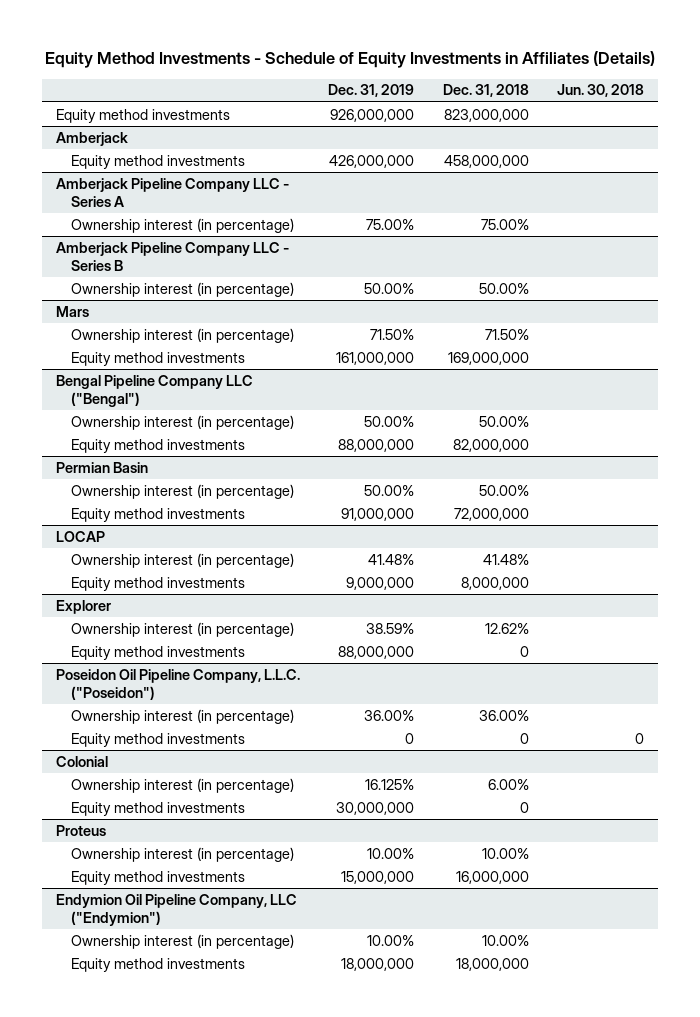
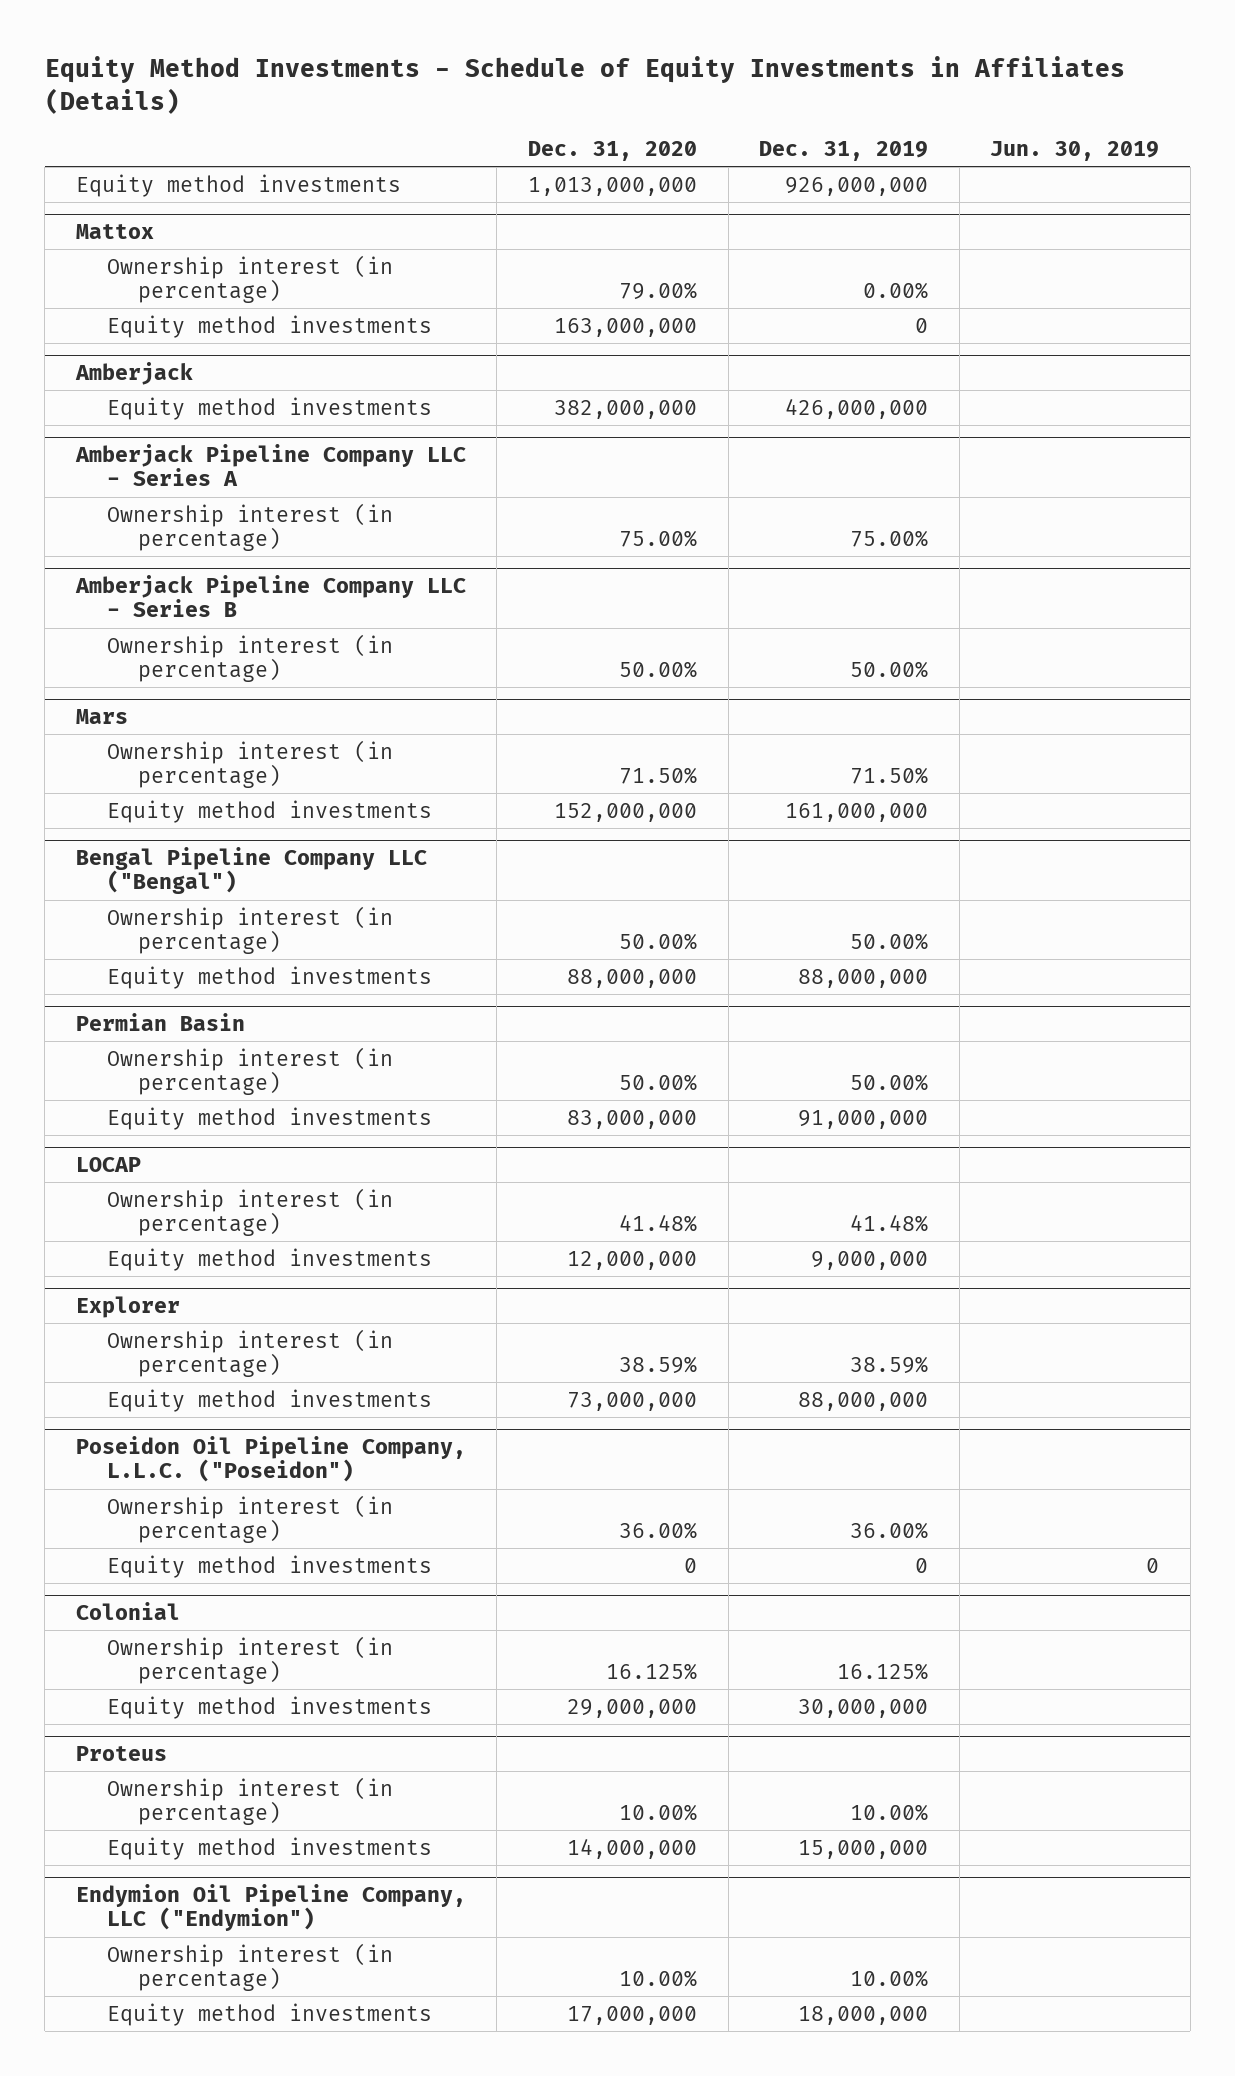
[442,84,529,98] Dec. 31, 2018 -> none
[557,84,645,98] Jun. 30, 2018 -> none
none -> [528,141,698,162] Dec. 31, 2020
none -> [990,141,1160,162] Jun. 30, 2019
none -> [75,224,154,240] Mattox
none -> [107,254,394,304] Ownership interest (in percentage)
none -> [107,314,433,338] Equity method investments

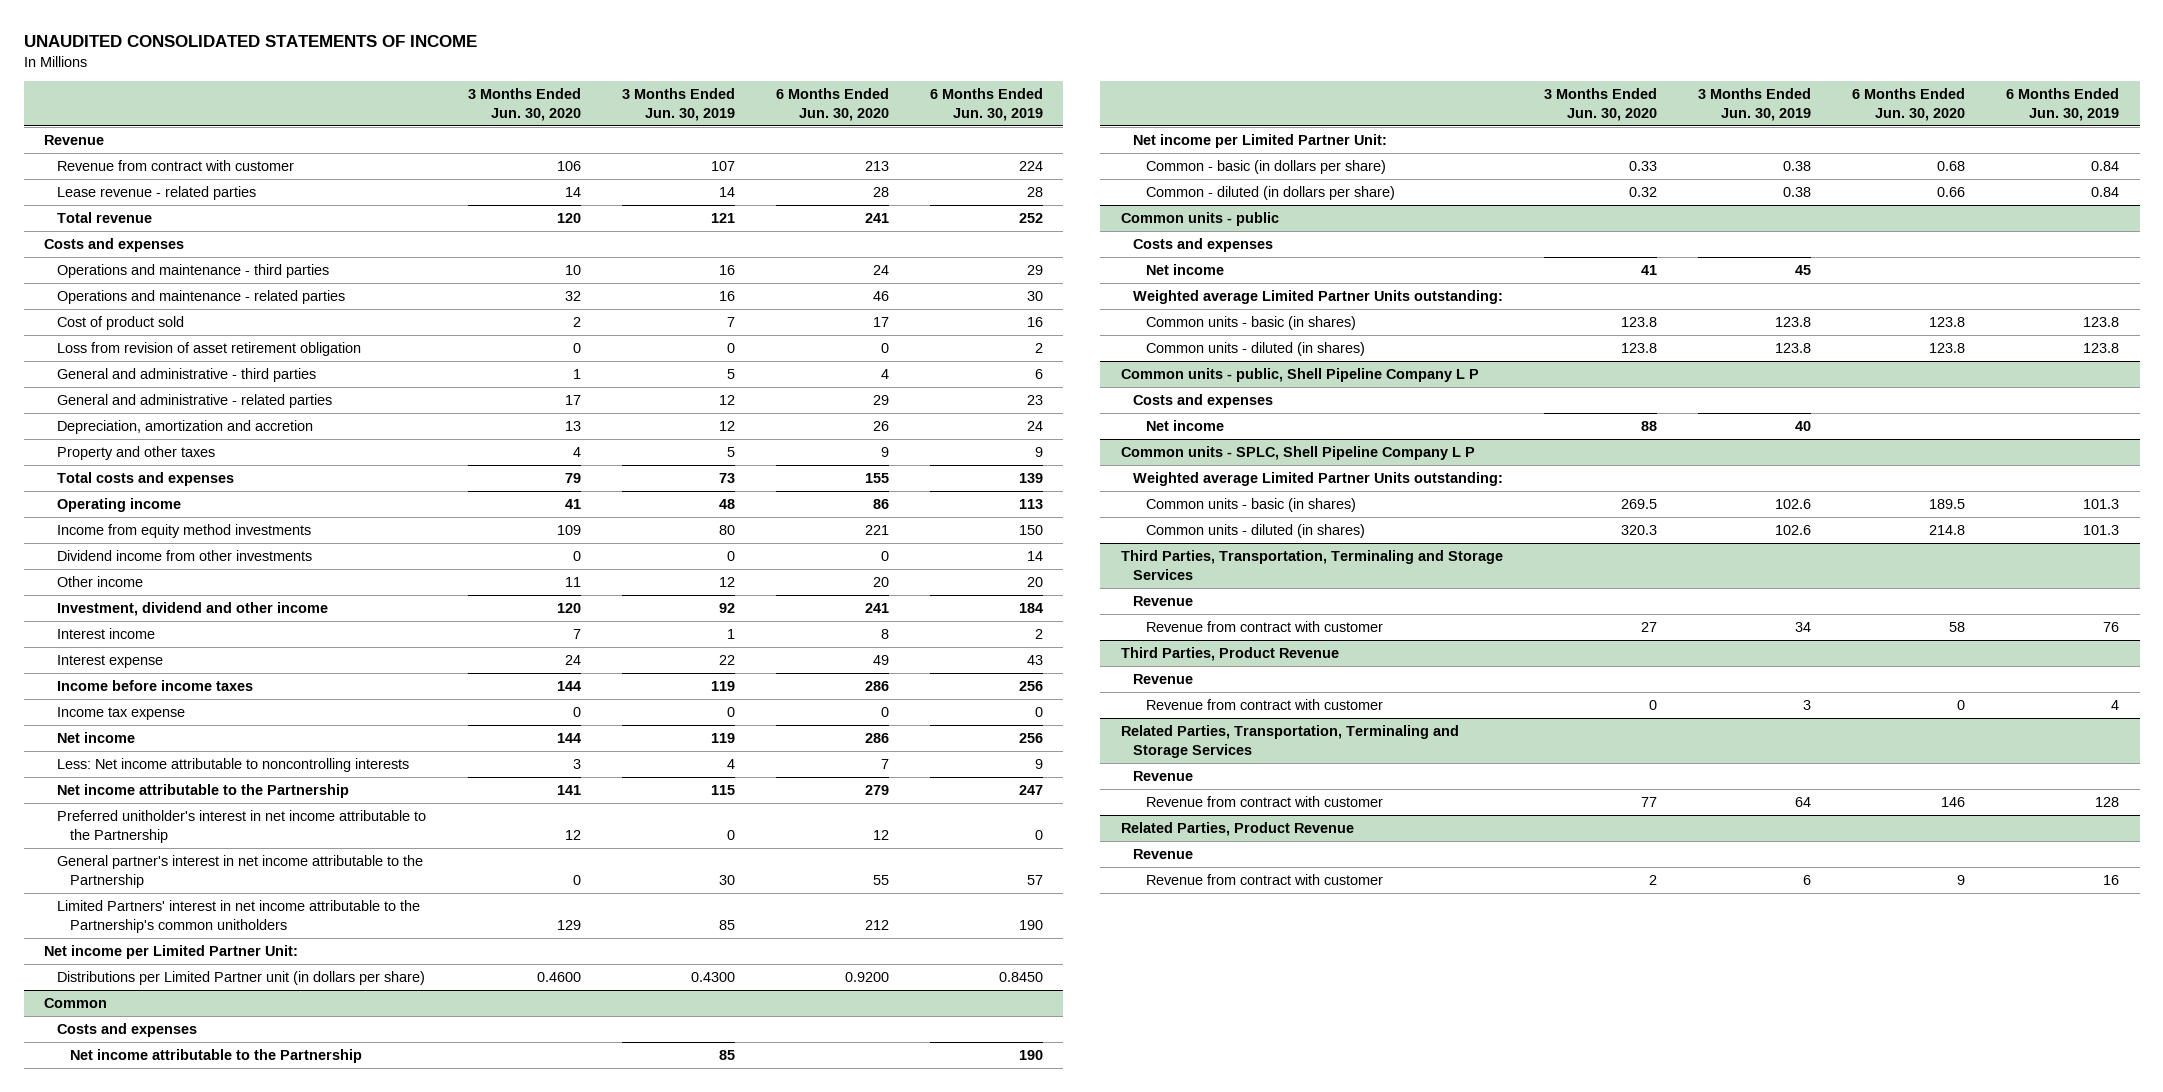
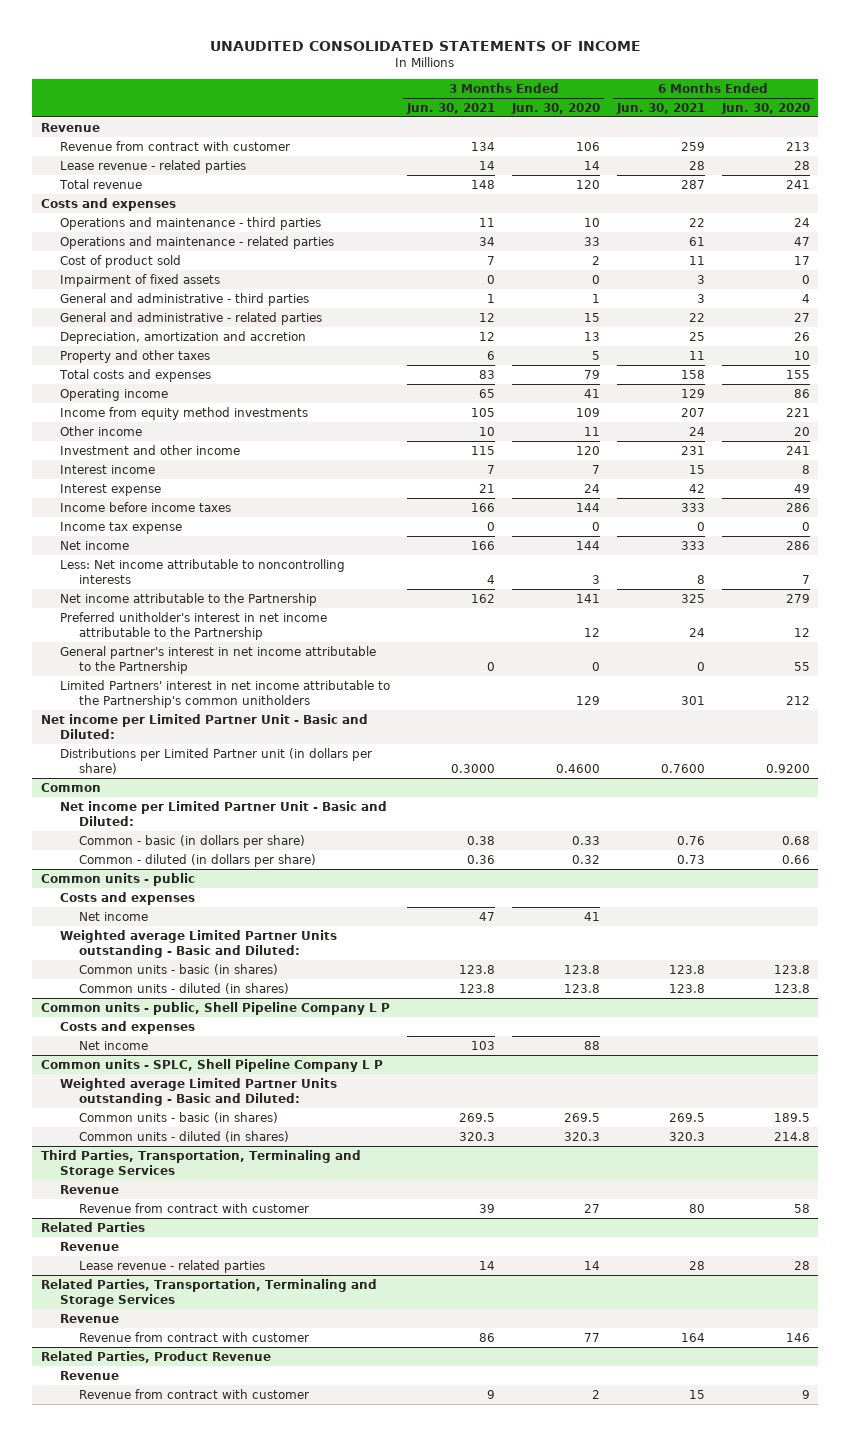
[621,88,735,122] 3 Months Ended Jun. 30, 2019 -> none
[929,88,1043,122] 6 Months Ended Jun. 30, 2019 -> none
none -> [406,102,496,114] Jun. 30, 2021
none -> [615,102,705,114] Jun. 30, 2021
[564,290,581,301] 32 -> [584,236,601,246] 33
[872,290,889,301] 46 -> [793,236,810,246] 47
[56,341,361,356] Loss from revision of asset retirement obligation -> none
none -> [60,273,221,287] Impairment of fixed assets
[564,394,581,405] 17 -> [584,312,601,322] 15
[872,394,889,405] 29 -> [793,312,810,322] 27
[572,446,581,457] 4 -> [592,350,601,360] 5
[880,446,889,457] 9 -> [793,350,810,360] 10
[56,549,312,561] Dividend income from other investments -> none
[56,601,328,616] Investment, dividend and other income -> [60,444,241,455] Investment and other income
[44,944,299,959] Net income per Limited Partner Unit: -> [40,713,368,739] Net income per Limited Partner Unit - Basic and Diluted:
[56,1022,197,1037] Costs and expenses -> none
[69,1048,362,1063] Net income attributable to the Partnership -> none
[1133,133,1388,148] Net income per Limited Partner Unit: -> [60,800,388,826] Net income per Limited Partner Unit - Basic and Diluted:
[1133,289,1504,304] Weighted average Limited Partner Units outstanding: -> [60,929,338,958] Weighted average Limited Partner Units outstanding - Basic and Diluted:
[1133,471,1504,486] Weighted average Limited Partner Units outstanding: -> [60,1077,338,1106] Weighted average Limited Partner Units outstanding - Basic and Diluted:
[1120,646,1339,661] Third Parties, Product Revenue -> none
none -> [40,1221,145,1232] Related Parties
[1145,698,1383,710] Revenue from contract with customer -> none
none -> [79,1259,266,1273] Lease revenue - related parties

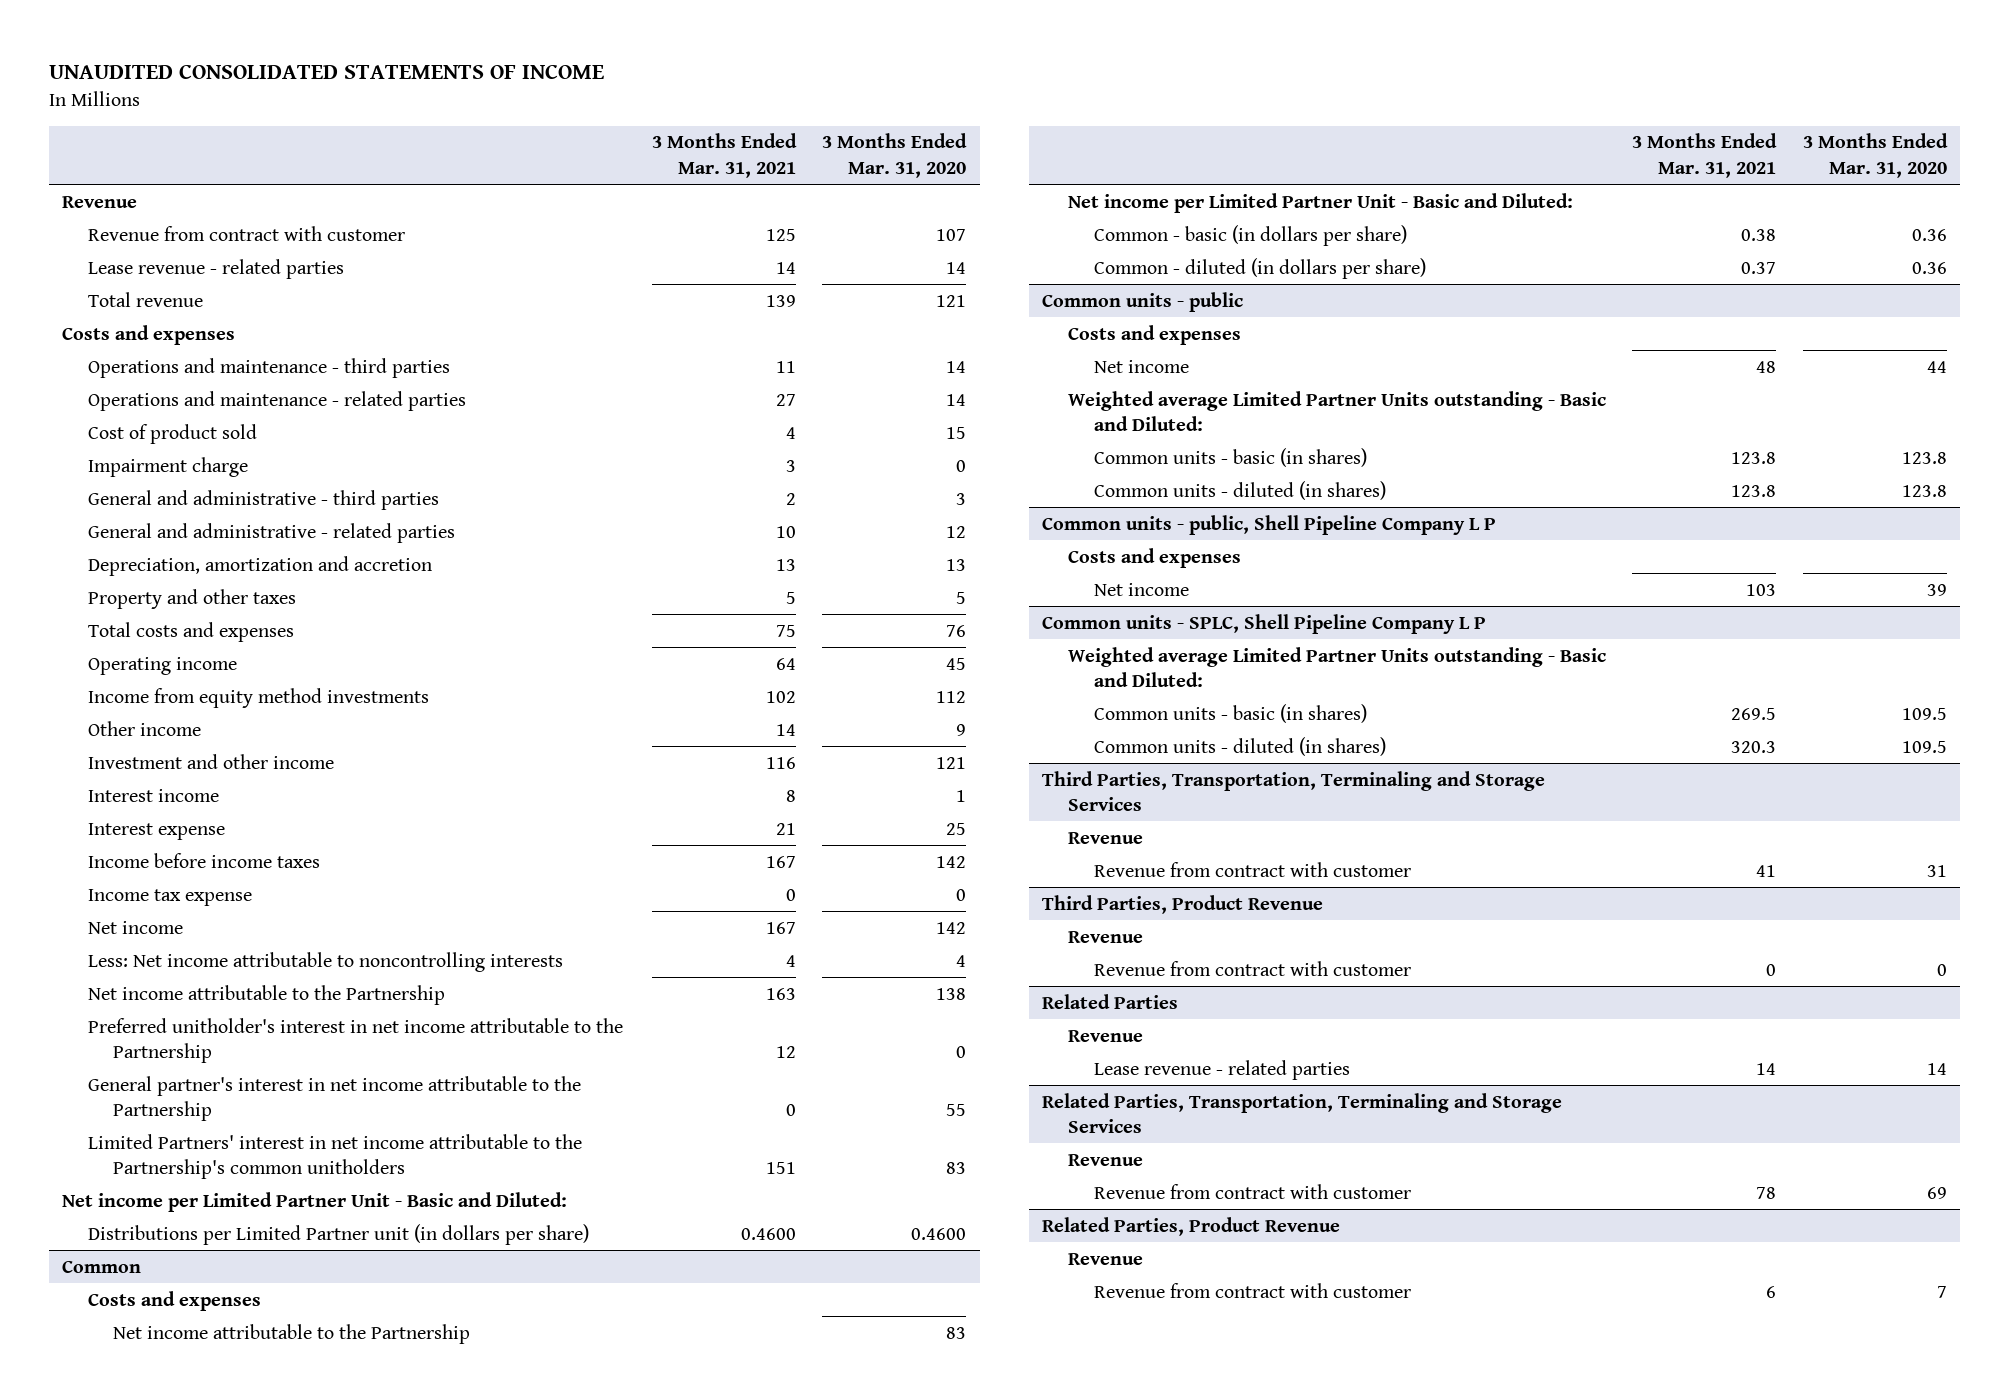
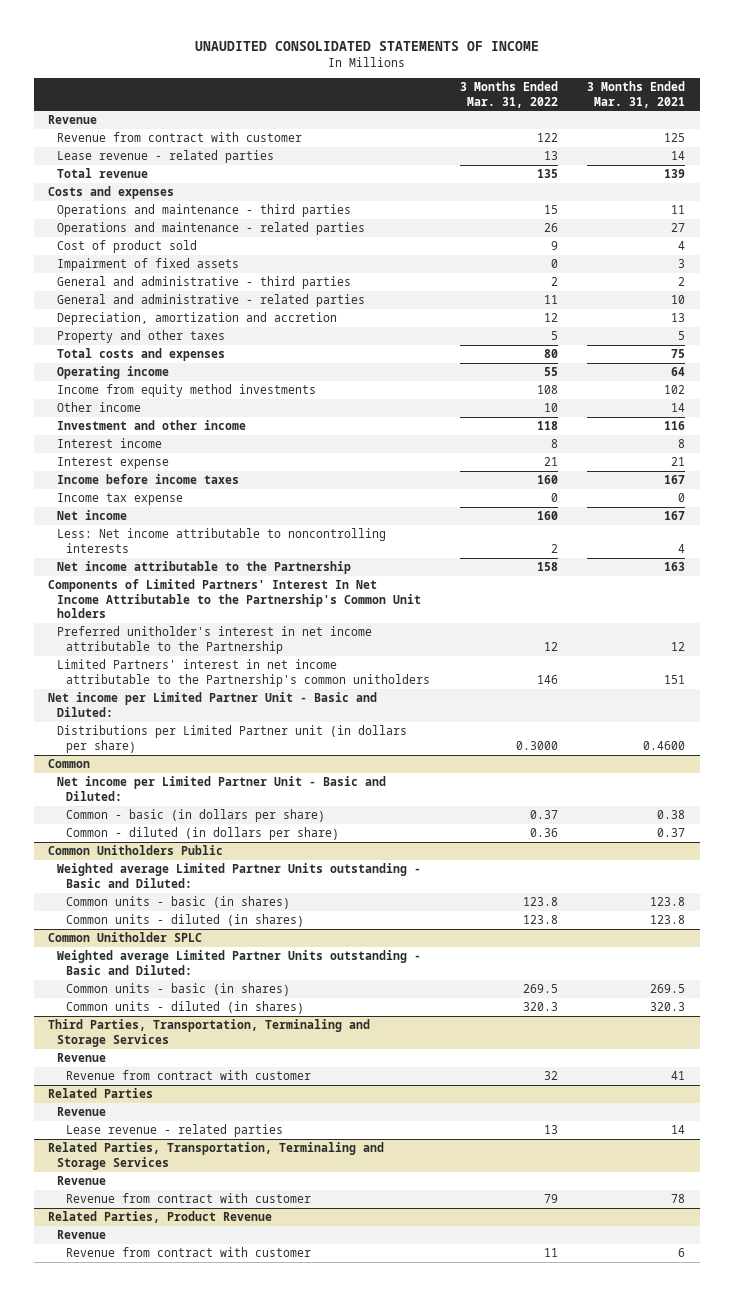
[822,133,968,178] 3 Months Ended Mar. 31, 2020 -> none
none -> [459,80,558,108] 3 Months Ended Mar. 31, 2022
[87,456,248,477] Impairment charge -> [57,258,240,272] Impairment of fixed assets
none -> [48,579,422,619] Components of Limited Partners' Interest In Net Income Attributable to the Partnership's Common Unit holders
[87,1075,581,1121] General partner's interest in net income attributable to the Partnership -> none
[87,1290,261,1311] Costs and expenses -> none
[113,1323,471,1344] Net income attributable to the Partnership -> none
[1068,324,1242,345] Costs and expenses -> none
[1093,359,1189,373] Net income -> none
[1042,291,1244,312] Common units - public -> [48,845,224,856] Common Unitholders Public
[1042,514,1497,535] Common units - public, Shell Pipeline Company L P -> none
[1068,547,1242,568] Costs and expenses -> none
[1093,582,1189,596] Net income -> none
[1042,613,1487,634] Common units - SPLC, Shell Pipeline Company L P -> none
none -> [48,932,203,943] Common Unitholder SPLC
[1042,894,1324,914] Third Parties, Product Revenue -> none
[1068,930,1144,943] Revenue -> none
[1093,960,1411,976] Revenue from contract with customer -> none

